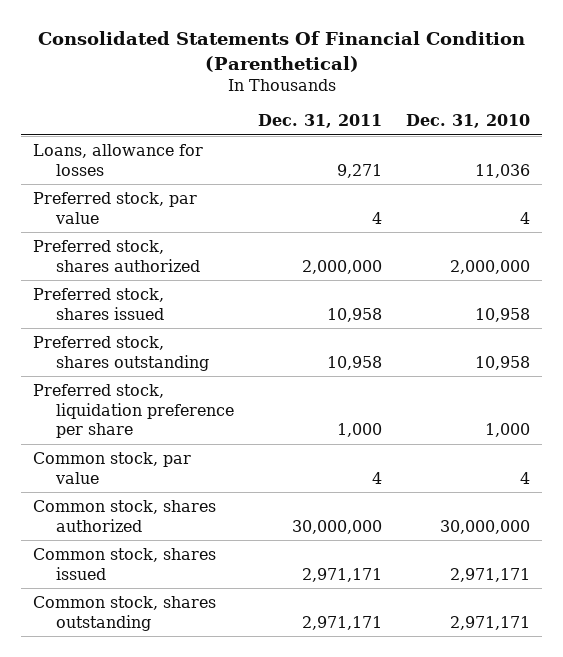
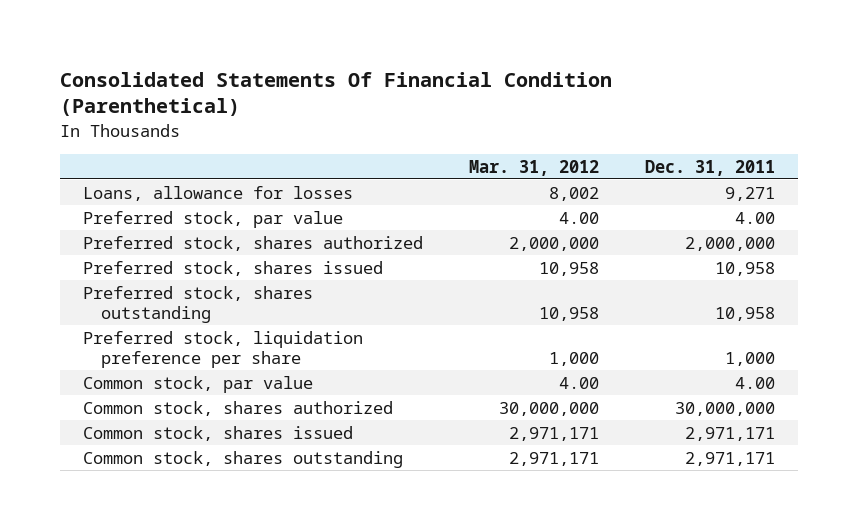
[406,114,531,129] Dec. 31, 2010 -> none
none -> [469,159,600,176] Mar. 31, 2012
[372,211,383,224] 4 -> [735,211,776,224] 4.00
[372,471,383,484] 4 -> [735,376,776,389] 4.00

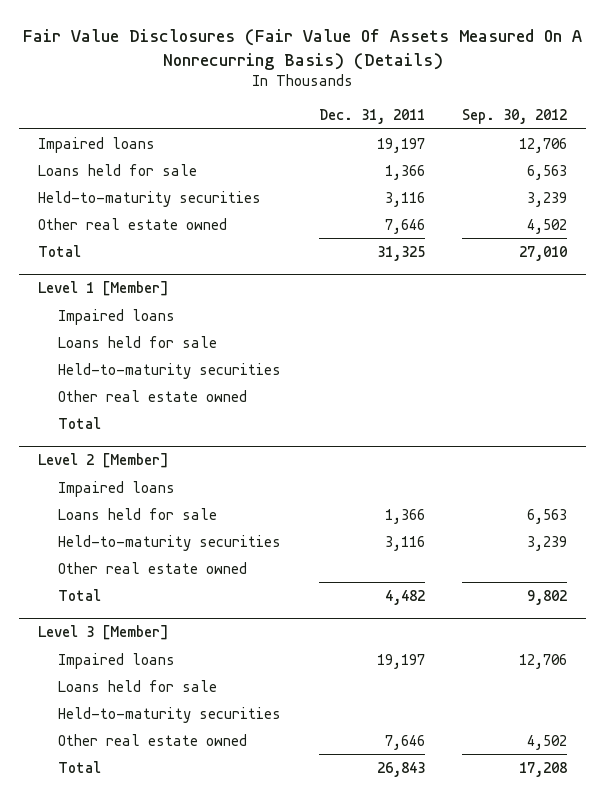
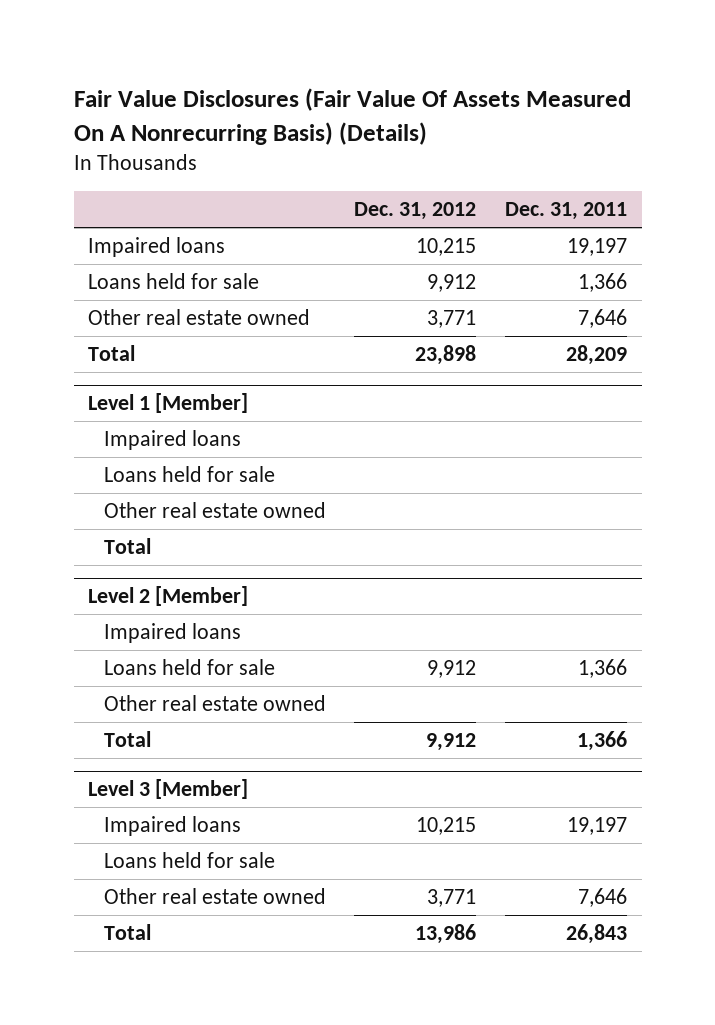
[462,109,568,125] Sep. 30, 2012 -> none
none -> [354,202,477,221] Dec. 31, 2012
[37,190,261,207] Held-to-maturity securities -> none
[376,245,425,261] 31,325 -> [566,344,628,365] 28,209
[58,362,282,379] Held-to-maturity securities -> none
[58,534,282,551] Held-to-maturity securities -> none
[384,589,425,605] 4,482 -> [577,730,628,751] 1,366
[58,706,282,723] Held-to-maturity securities -> none

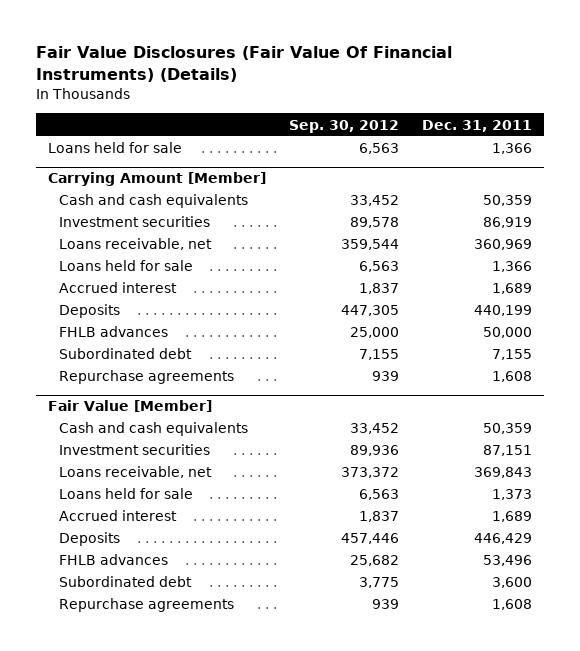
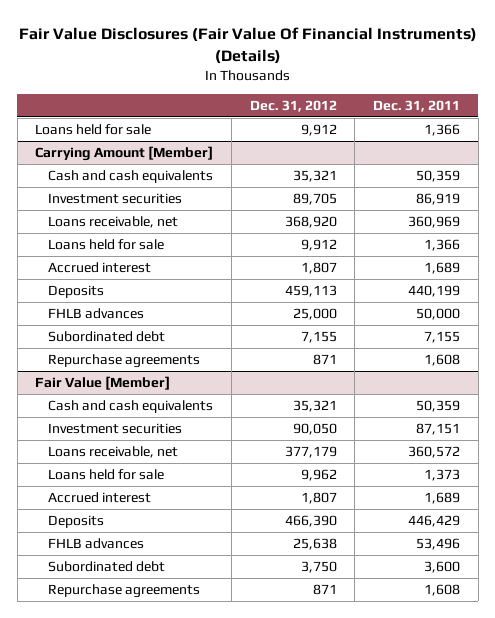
[288,119,399,133] Sep. 30, 2012 -> none
none -> [249,99,337,112] Dec. 31, 2012
[474,467,533,479] 369,843 -> [407,445,460,458] 360,572

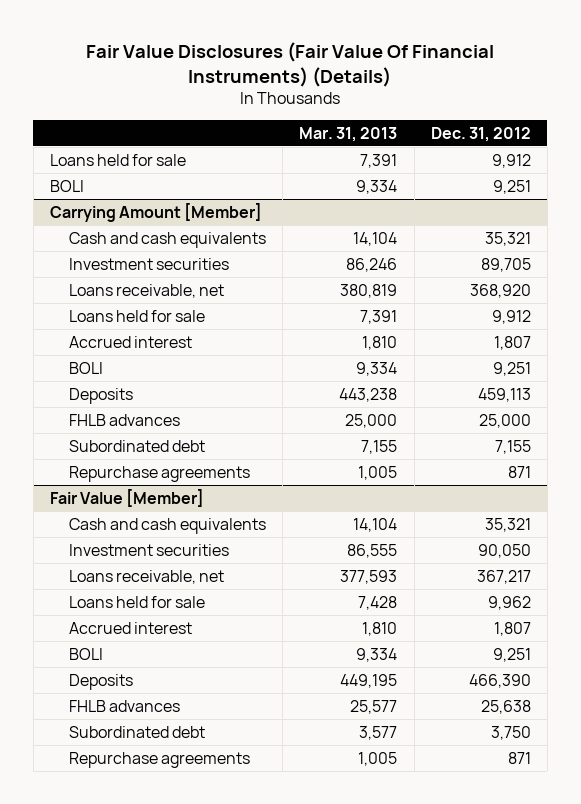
[372,99,460,112] Dec. 31, 2011 -> none
none -> [299,126,398,142] Mar. 31, 2013
none -> [49,179,84,192] BOLI
none -> [69,361,104,374] BOLI
[284,445,337,458] 377,179 -> [476,569,531,584] 367,217
none -> [69,647,104,660] BOLI

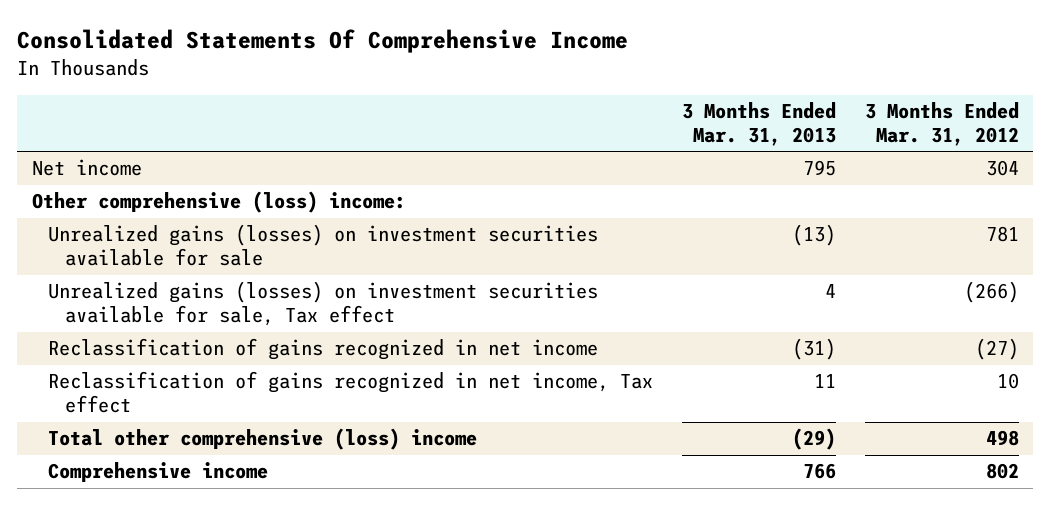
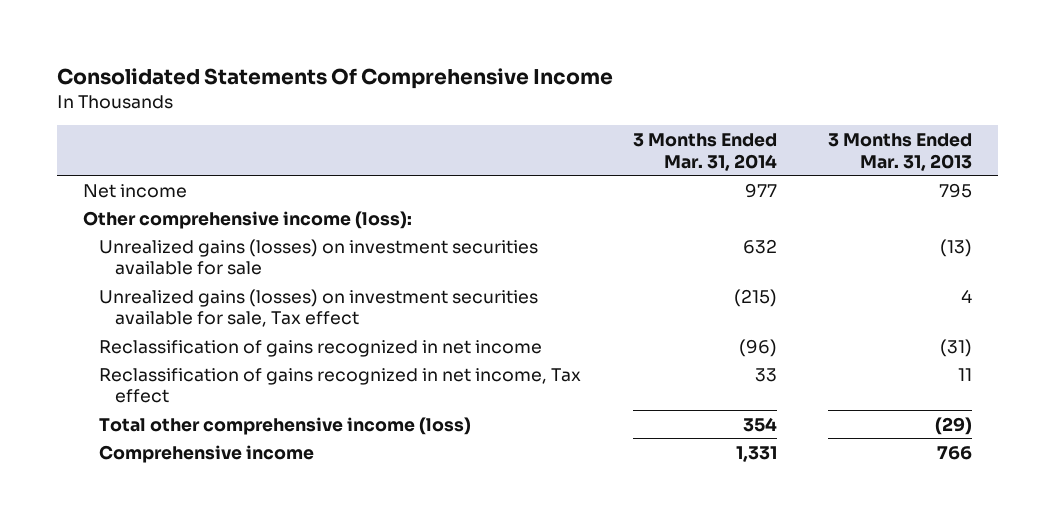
[864,102,1019,146] 3 Months Ended Mar. 31, 2012 -> none
none -> [632,133,777,171] 3 Months Ended Mar. 31, 2014
[31,191,406,214] Other comprehensive (loss) income: -> [82,210,412,229] Other comprehensive income (loss):
[48,428,478,451] Total other comprehensive (loss) income -> [98,416,471,435] Total other comprehensive income (loss)

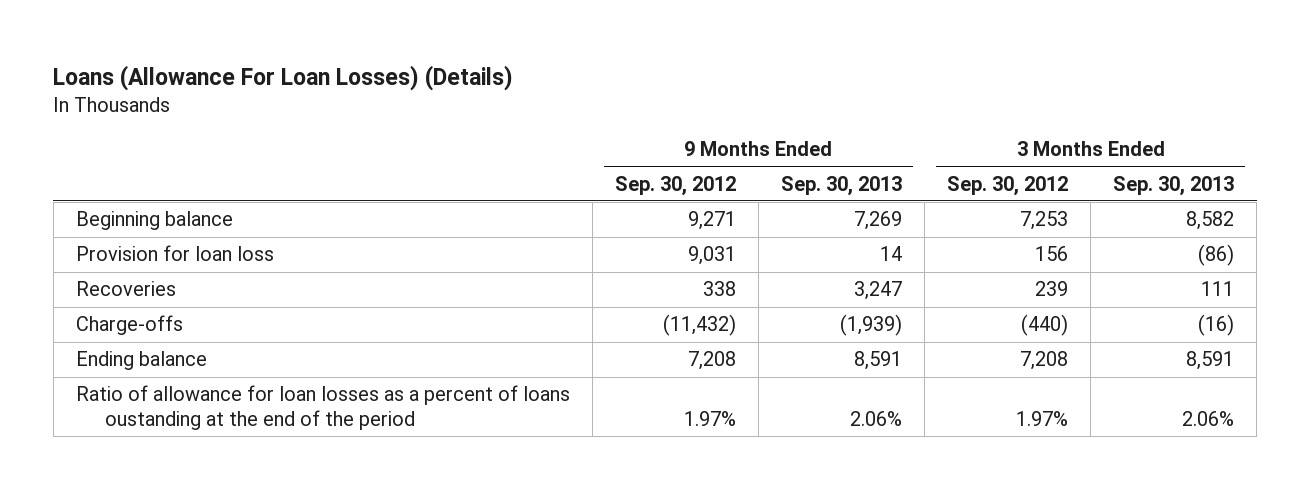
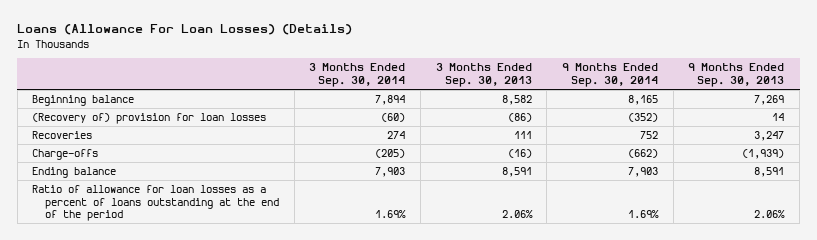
[614,175,736,196] Sep. 30, 2012 -> none
[947,175,1069,196] Sep. 30, 2012 -> none
none -> [309,63,406,88] 3 Months Ended Sep. 30, 2014
none -> [562,63,659,88] 9 Months Ended Sep. 30, 2014
[75,245,274,262] Provision for loan loss -> [32,113,267,125] (Recovery of) provision for loan losses
[75,385,570,430] Ratio of allowance for loan losses as a percent of loans oustanding at the end of the period -> [32,185,280,222] Ratio of allowance for loan losses as a percent of loans outstanding at the end of the period

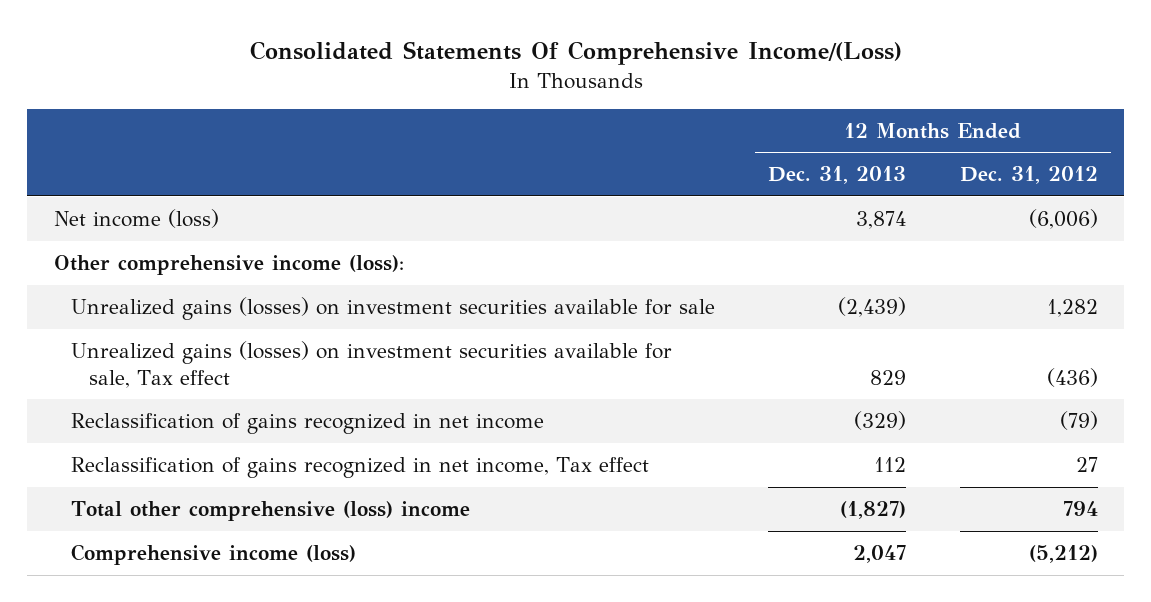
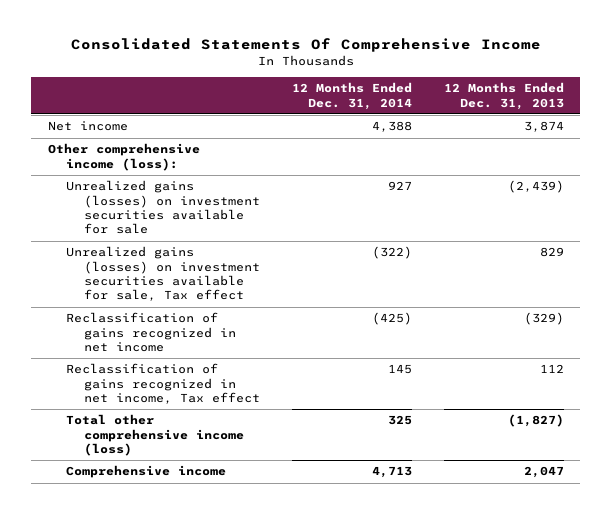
[249,41,902,66] Consolidated Statements Of Comprehensive Income/(Loss) -> [70,38,541,53] Consolidated Statements Of Comprehensive Income
[959,166,1098,185] Dec. 31, 2012 -> none
none -> [291,82,412,110] 12 Months Ended Dec. 31, 2014
[53,208,219,228] Net income (loss) -> [47,121,128,132] Net income
[71,500,471,521] Total other comprehensive (loss) income -> [65,414,244,457] Total other comprehensive income (loss)
[71,543,357,565] Comprehensive income (loss) -> [65,465,226,479] Comprehensive income

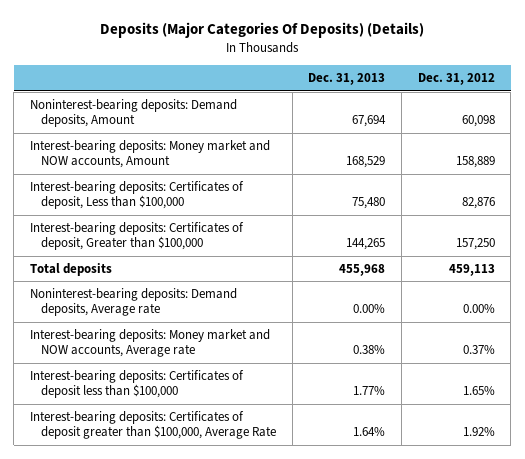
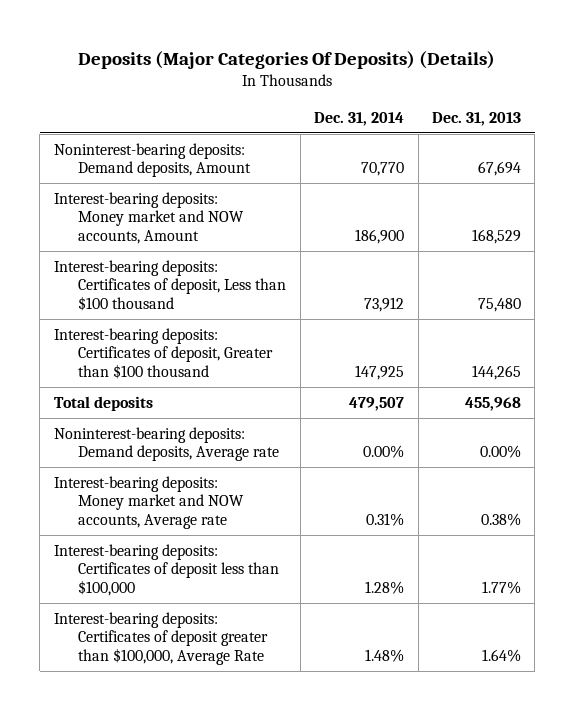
[417,73,495,86] Dec. 31, 2012 -> none
none -> [314,111,405,126] Dec. 31, 2014
[30,180,245,210] Interest-bearing deposits: Certificates of deposit, Less than $100,000 -> [53,259,287,311] Interest-bearing deposits: Certificates of deposit, Less than $100 thousand
[30,221,245,251] Interest-bearing deposits: Certificates of deposit, Greater than $100,000 -> [53,327,274,379] Interest-bearing deposits: Certificates of deposit, Greater than $100 thousand

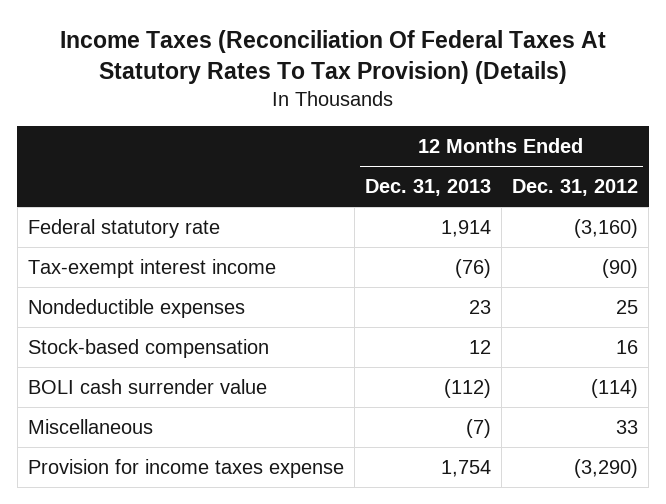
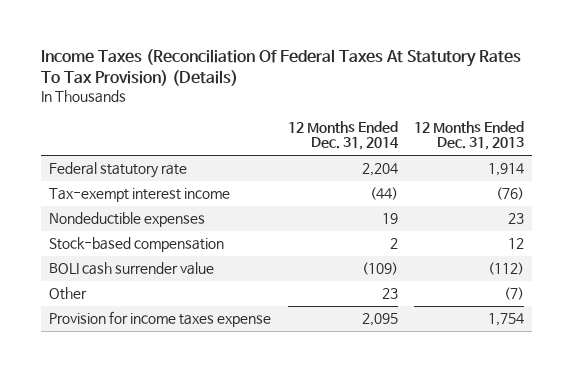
[512,179,639,197] Dec. 31, 2012 -> none
none -> [287,120,399,151] 12 Months Ended Dec. 31, 2014
[27,418,153,434] Miscellaneous -> [49,287,88,301] Other

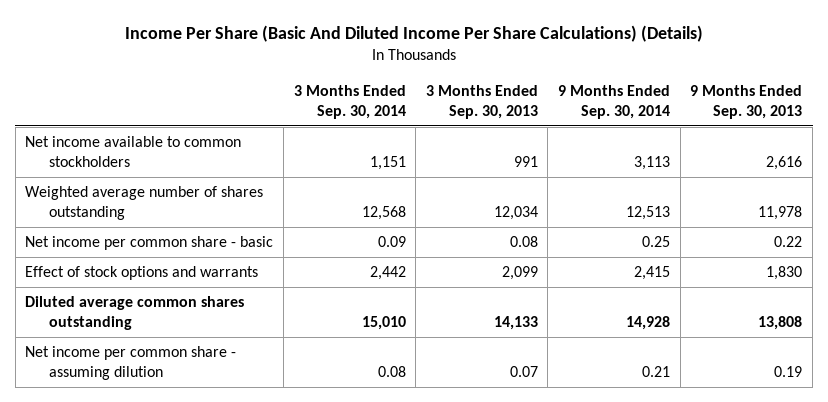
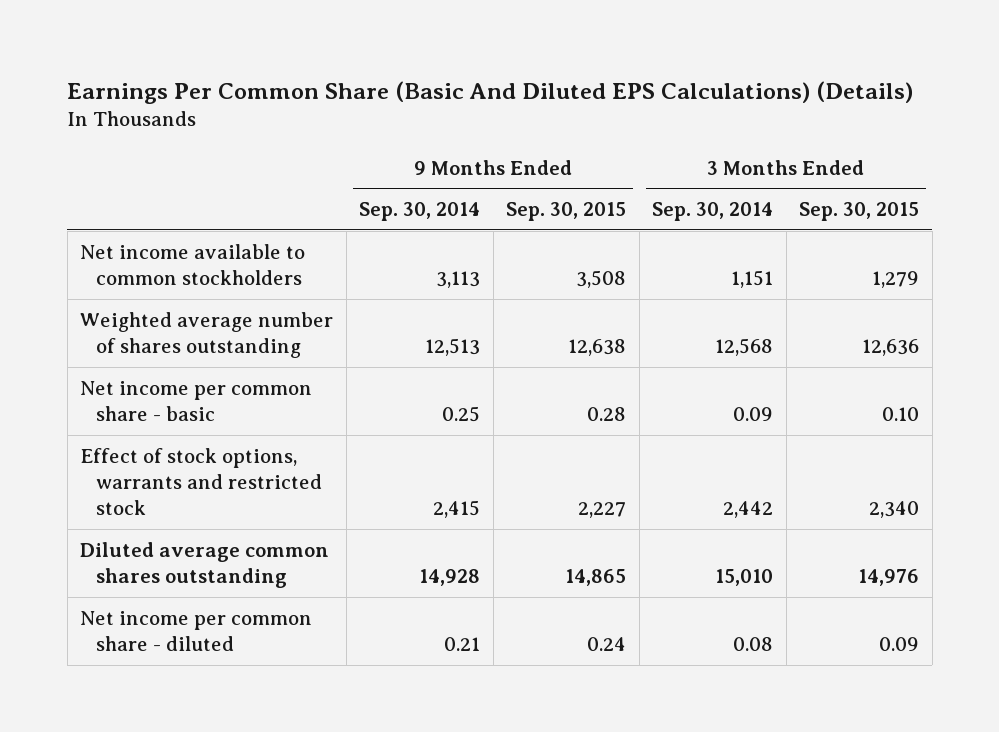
[124,25,703,43] Income Per Share (Basic And Diluted Income Per Share Calculations) (Details) -> [67,80,914,104] Earnings Per Common Share (Basic And Diluted EPS Calculations) (Details)
[425,84,538,119] 3 Months Ended Sep. 30, 2013 -> none
[690,84,803,119] 9 Months Ended Sep. 30, 2013 -> none
none -> [506,202,627,222] Sep. 30, 2015
none -> [799,202,920,222] Sep. 30, 2015
[25,265,259,280] Effect of stock options and warrants -> [80,447,322,515] Effect of stock options, warrants and restricted stock
[25,345,237,380] Net income per common share - assuming dilution -> [80,610,313,651] Net income per common share - diluted

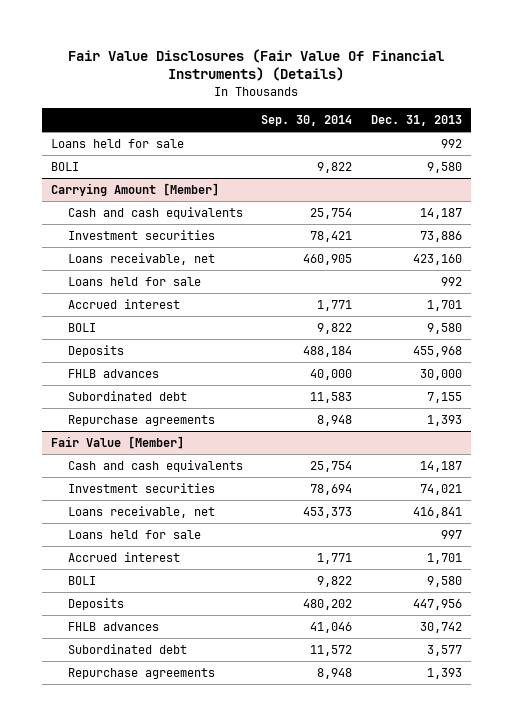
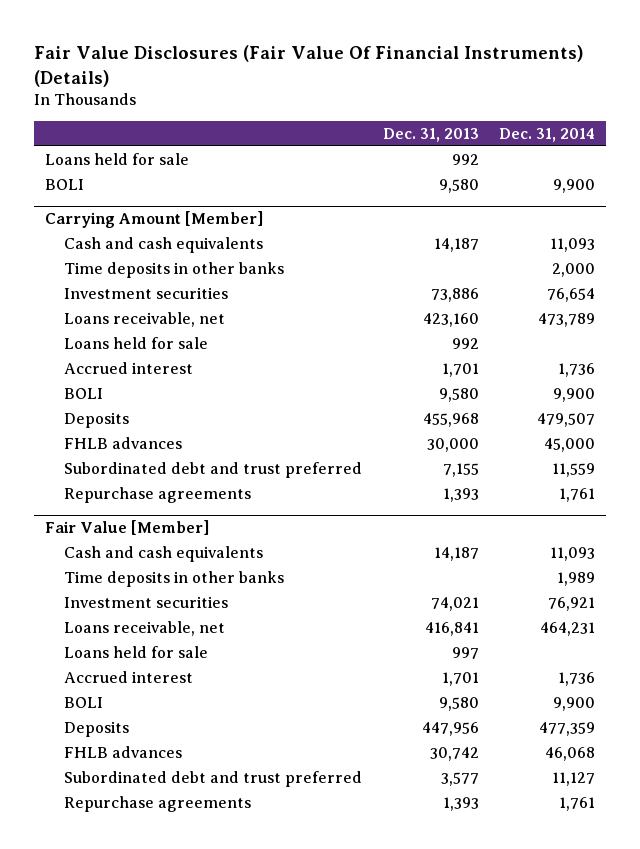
[261,114,353,126] Sep. 30, 2014 -> none
none -> [499,128,596,143] Dec. 31, 2014
none -> [64,261,285,278] Time deposits in other banks
[67,391,187,402] Subordinated debt -> [64,461,363,478] Subordinated debt and trust preferred
none -> [64,570,285,587] Time deposits in other banks
[67,644,187,655] Subordinated debt -> [64,770,363,787] Subordinated debt and trust preferred

